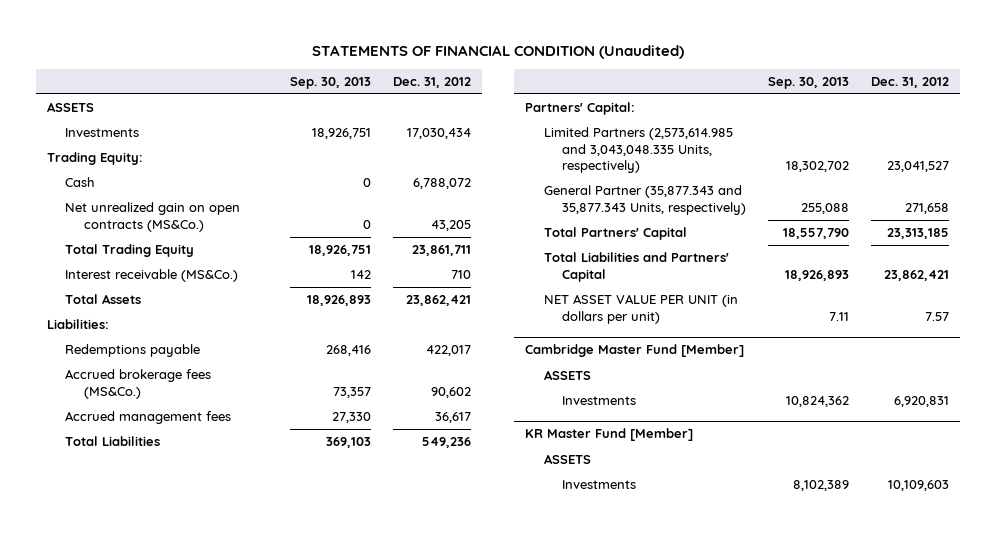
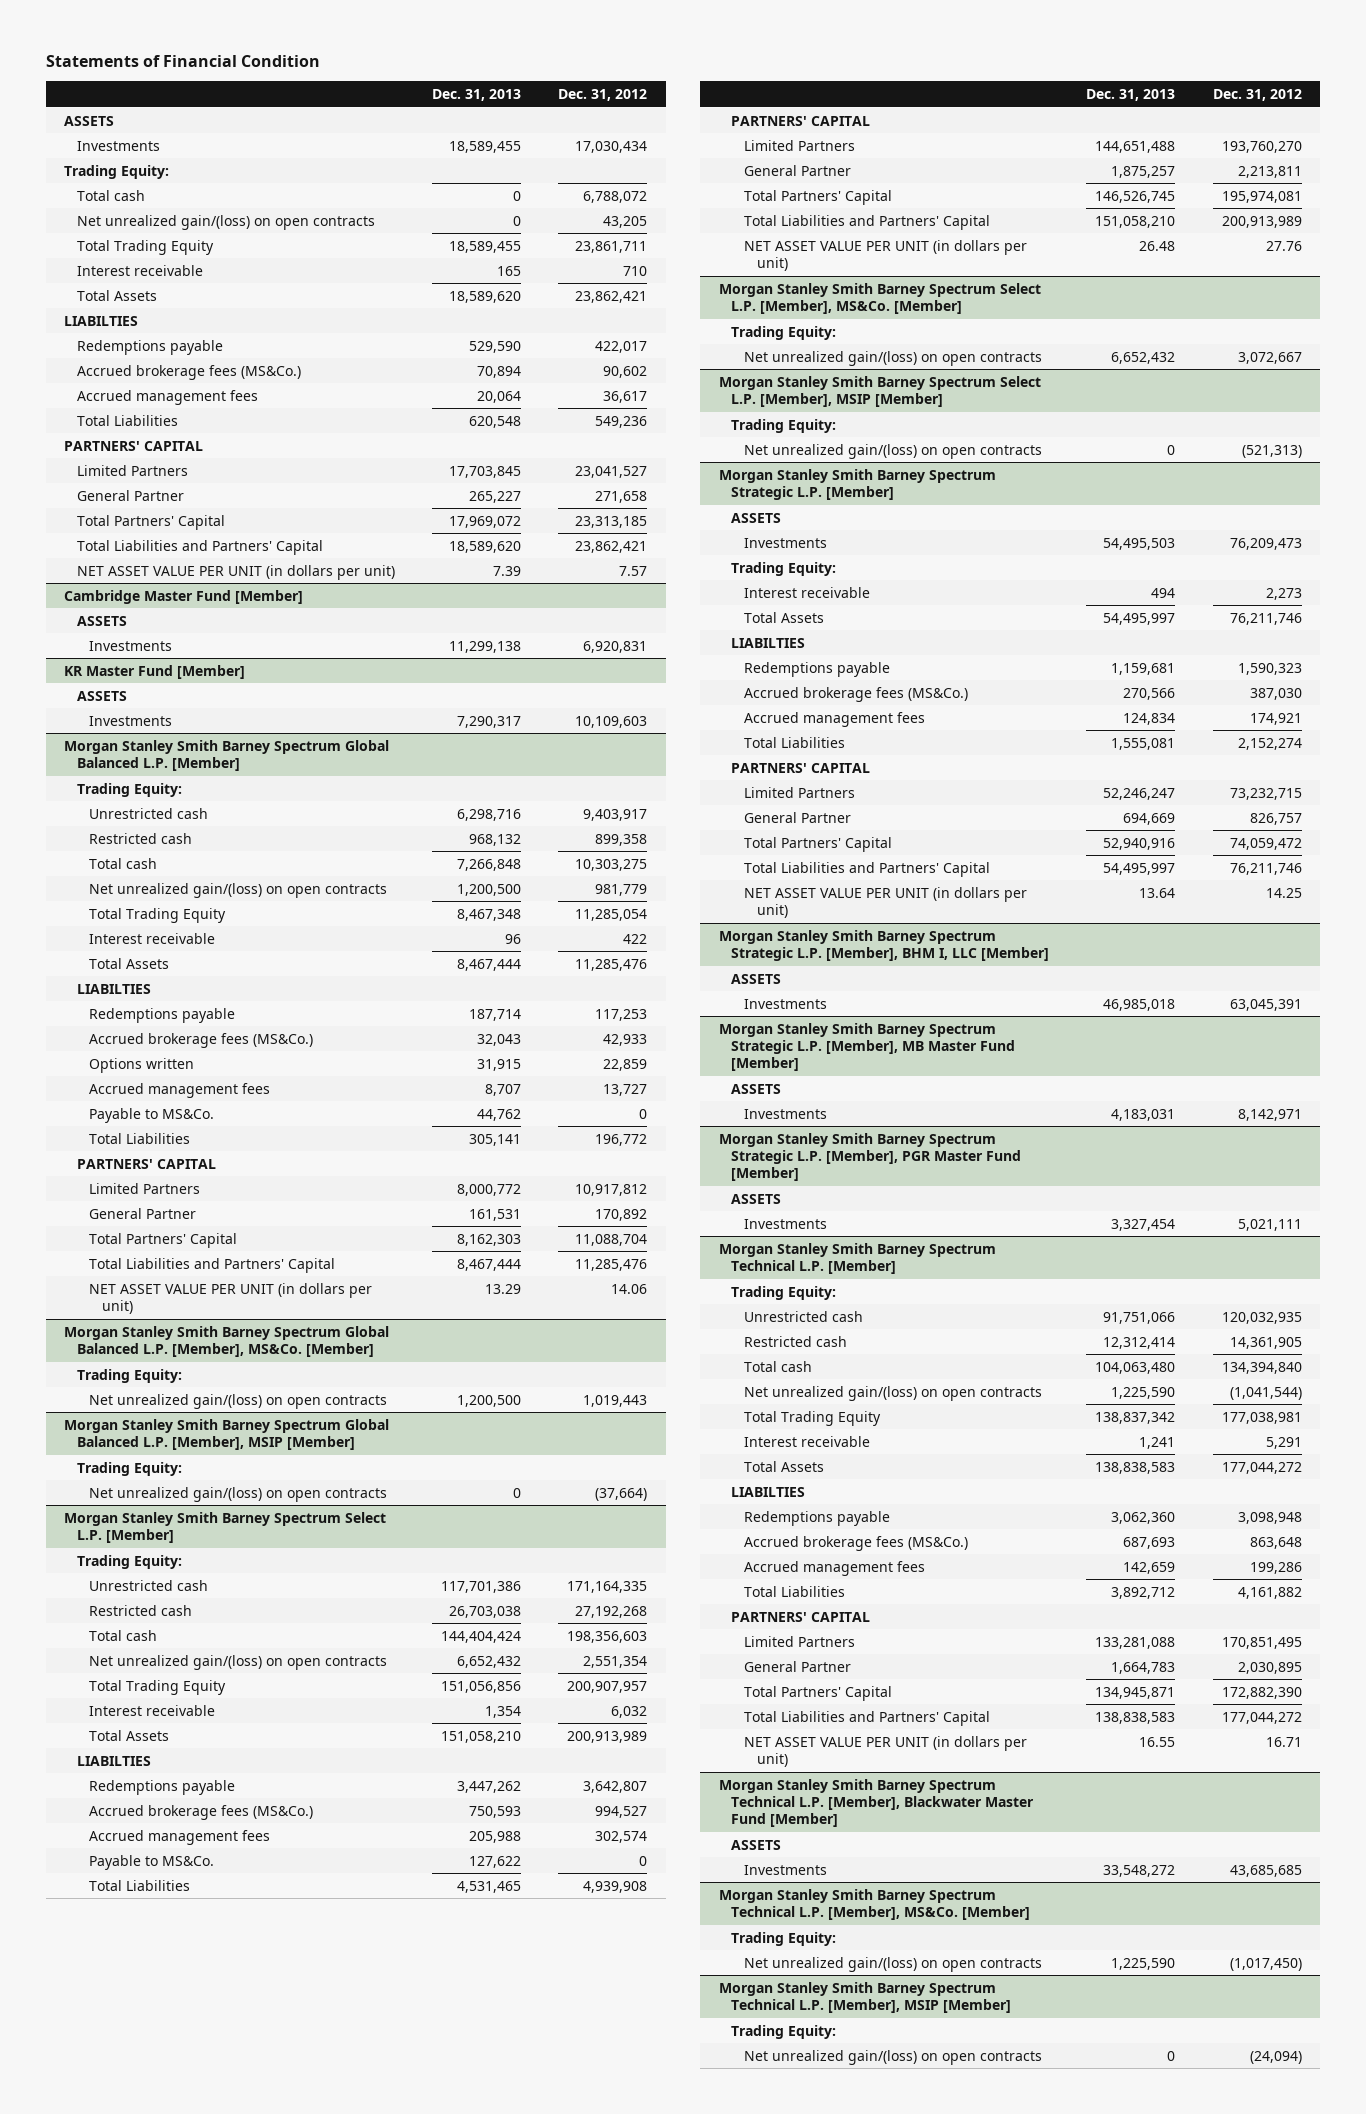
[311,44,684,59] STATEMENTS OF FINANCIAL CONDITION (Unaudited) -> [45,55,320,68] Statements of Financial Condition
[289,76,371,89] Sep. 30, 2013 -> none
none -> [431,88,521,101] Dec. 31, 2013
[65,177,96,188] Cash -> [76,189,145,201] Total cash
[65,202,241,232] Net unrealized gain on open contracts (MS&Co.) -> [76,214,375,230] Net unrealized gain/(loss) on open contracts
[65,269,239,283] Interest receivable (MS&Co.) -> [76,264,203,276] Interest receivable
[46,319,109,330] Liabilities: -> [64,315,139,326] LIABILTIES
[525,102,636,116] Partners' Capital: -> [64,440,204,451] PARTNERS' CAPITAL
[543,127,733,173] Limited Partners (2,573,614.985 and 3,043,048.335 Units, respectively) -> [76,464,188,476] Limited Partners
[543,185,747,215] General Partner (35,877.343 and 35,877.343 Units, respectively) -> [76,489,184,501] General Partner
none -> [64,739,390,771] Morgan Stanley Smith Barney Spectrum Global Balanced L.P. [Member]
none -> [76,782,182,797] Trading Equity:
none -> [89,807,209,819] Unrestricted cash
none -> [89,832,193,844] Restricted cash
none -> [89,857,158,869] Total cash
none -> [89,882,388,898] Net unrealized gain/(loss) on open contracts
none -> [89,907,227,923] Total Trading Equity
none -> [89,932,216,944] Interest receivable
none -> [89,957,170,969] Total Assets
none -> [76,983,151,994] LIABILTIES
none -> [89,1007,236,1023] Redemptions payable
none -> [89,1032,314,1048] Accrued brokerage fees (MS&Co.)
none -> [89,1057,195,1073] Options written
none -> [89,1082,271,1098] Accrued management fees
none -> [89,1107,215,1123] Payable to MS&Co.
none -> [89,1132,191,1144] Total Liabilities
none -> [76,1158,216,1169] PARTNERS' CAPITAL
none -> [89,1182,201,1194] Limited Partners
none -> [89,1207,197,1219] General Partner
none -> [89,1232,238,1248] Total Partners' Capital
none -> [89,1257,336,1273] Total Liabilities and Partners' Capital
none -> [89,1282,373,1314] NET ASSET VALUE PER UNIT (in dollars per unit)
none -> [64,1325,390,1357] Morgan Stanley Smith Barney Spectrum Global Balanced L.P. [Member], MS&Co. [Member]
none -> [76,1368,182,1383] Trading Equity:
none -> [89,1393,388,1409] Net unrealized gain/(loss) on open contracts
none -> [64,1418,390,1450] Morgan Stanley Smith Barney Spectrum Global Balanced L.P. [Member], MSIP [Member]
none -> [76,1461,182,1476] Trading Equity:
none -> [89,1486,388,1502] Net unrealized gain/(loss) on open contracts
none -> [64,1511,387,1543] Morgan Stanley Smith Barney Spectrum Select L.P. [Member]
none -> [76,1554,182,1569] Trading Equity:
none -> [89,1579,209,1591] Unrestricted cash
none -> [89,1604,193,1616] Restricted cash
none -> [89,1629,158,1641] Total cash
none -> [89,1654,388,1670] Net unrealized gain/(loss) on open contracts
none -> [89,1679,227,1695] Total Trading Equity
none -> [89,1704,216,1716] Interest receivable
none -> [89,1729,170,1741] Total Assets
none -> [76,1755,151,1766] LIABILTIES
none -> [89,1779,236,1795] Redemptions payable
none -> [89,1804,314,1820] Accrued brokerage fees (MS&Co.)
none -> [89,1829,271,1845] Accrued management fees
none -> [89,1854,215,1870] Payable to MS&Co.
none -> [89,1879,191,1891] Total Liabilities
none -> [731,115,871,126] PARTNERS' CAPITAL
none -> [743,139,855,151] Limited Partners
none -> [743,164,851,176] General Partner
none -> [743,189,892,205] Total Partners' Capital
none -> [743,214,990,230] Total Liabilities and Partners' Capital
none -> [743,239,1027,271] NET ASSET VALUE PER UNIT (in dollars per unit)
none -> [718,282,1041,314] Morgan Stanley Smith Barney Spectrum Select L.P. [Member], MS&Co. [Member]
none -> [731,325,837,340] Trading Equity:
none -> [743,350,1042,366] Net unrealized gain/(loss) on open contracts
none -> [718,375,1041,407] Morgan Stanley Smith Barney Spectrum Select L.P. [Member], MSIP [Member]
none -> [731,418,837,433] Trading Equity:
none -> [743,443,1042,459] Net unrealized gain/(loss) on open contracts
none -> [718,468,996,500] Morgan Stanley Smith Barney Spectrum Strategic L.P. [Member]
none -> [731,512,782,523] ASSETS
none -> [743,537,827,548] Investments
none -> [731,561,837,576] Trading Equity:
none -> [743,586,870,598] Interest receivable
none -> [743,611,824,623] Total Assets
none -> [731,637,806,648] LIABILTIES
none -> [743,661,890,677] Redemptions payable
none -> [743,686,968,702] Accrued brokerage fees (MS&Co.)
none -> [743,711,925,727] Accrued management fees
none -> [743,736,845,748] Total Liabilities
none -> [731,762,871,773] PARTNERS' CAPITAL
none -> [743,786,855,798] Limited Partners
none -> [743,811,851,823] General Partner
none -> [743,836,892,852] Total Partners' Capital
none -> [743,861,990,877] Total Liabilities and Partners' Capital
none -> [743,886,1027,918] NET ASSET VALUE PER UNIT (in dollars per unit)
none -> [718,929,1050,961] Morgan Stanley Smith Barney Spectrum Strategic L.P. [Member], BHM I, LLC [Member]
none -> [731,973,782,984] ASSETS
none -> [743,998,827,1009] Investments
none -> [718,1022,1016,1072] Morgan Stanley Smith Barney Spectrum Strategic L.P. [Member], MB Master Fund [Member]
none -> [731,1083,782,1094] ASSETS
none -> [743,1108,827,1119] Investments
none -> [718,1132,1022,1182] Morgan Stanley Smith Barney Spectrum Strategic L.P. [Member], PGR Master Fund [Member]
none -> [731,1193,782,1204] ASSETS
none -> [743,1218,827,1229] Investments
none -> [718,1242,996,1274] Morgan Stanley Smith Barney Spectrum Technical L.P. [Member]
none -> [731,1285,837,1300] Trading Equity:
none -> [743,1310,863,1322] Unrestricted cash
none -> [743,1335,847,1347] Restricted cash
none -> [743,1360,812,1372] Total cash
none -> [743,1385,1042,1401] Net unrealized gain/(loss) on open contracts
none -> [743,1410,881,1426] Total Trading Equity
none -> [743,1435,870,1447] Interest receivable
none -> [743,1460,824,1472] Total Assets
none -> [731,1486,806,1497] LIABILTIES
none -> [743,1510,890,1526] Redemptions payable
none -> [743,1535,968,1551] Accrued brokerage fees (MS&Co.)
none -> [743,1560,925,1576] Accrued management fees
none -> [743,1585,845,1597] Total Liabilities
none -> [731,1611,871,1622] PARTNERS' CAPITAL
none -> [743,1635,855,1647] Limited Partners
none -> [743,1660,851,1672] General Partner
none -> [743,1685,892,1701] Total Partners' Capital
none -> [743,1710,990,1726] Total Liabilities and Partners' Capital
none -> [743,1735,1027,1767] NET ASSET VALUE PER UNIT (in dollars per unit)
none -> [718,1778,1035,1828] Morgan Stanley Smith Barney Spectrum Technical L.P. [Member], Blackwater Master Fund [Member]
none -> [731,1839,782,1850] ASSETS
none -> [743,1864,827,1875] Investments
none -> [718,1888,1031,1920] Morgan Stanley Smith Barney Spectrum Technical L.P. [Member], MS&Co. [Member]
none -> [731,1931,837,1946] Trading Equity:
none -> [743,1956,1042,1972] Net unrealized gain/(loss) on open contracts
none -> [718,1981,1012,2013] Morgan Stanley Smith Barney Spectrum Technical L.P. [Member], MSIP [Member]
none -> [731,2024,837,2039] Trading Equity:
none -> [743,2049,1042,2065] Net unrealized gain/(loss) on open contracts

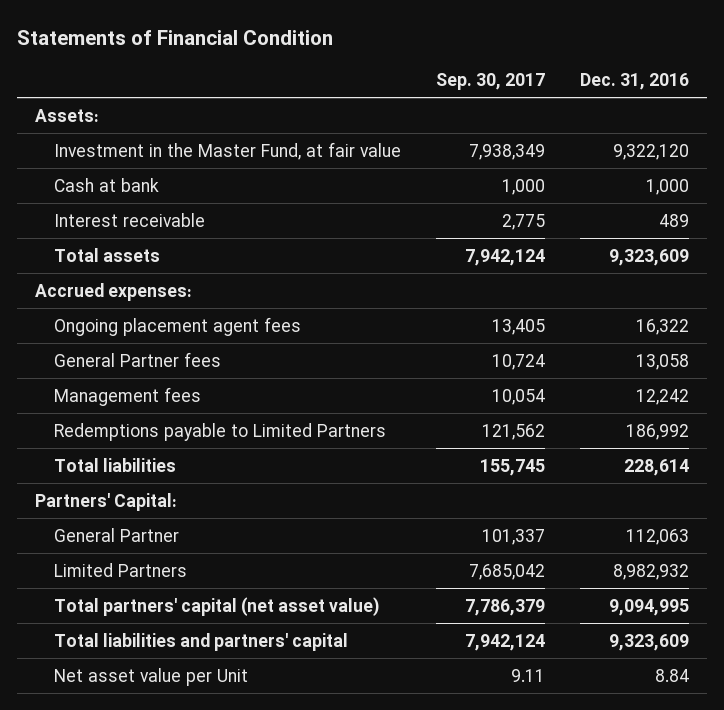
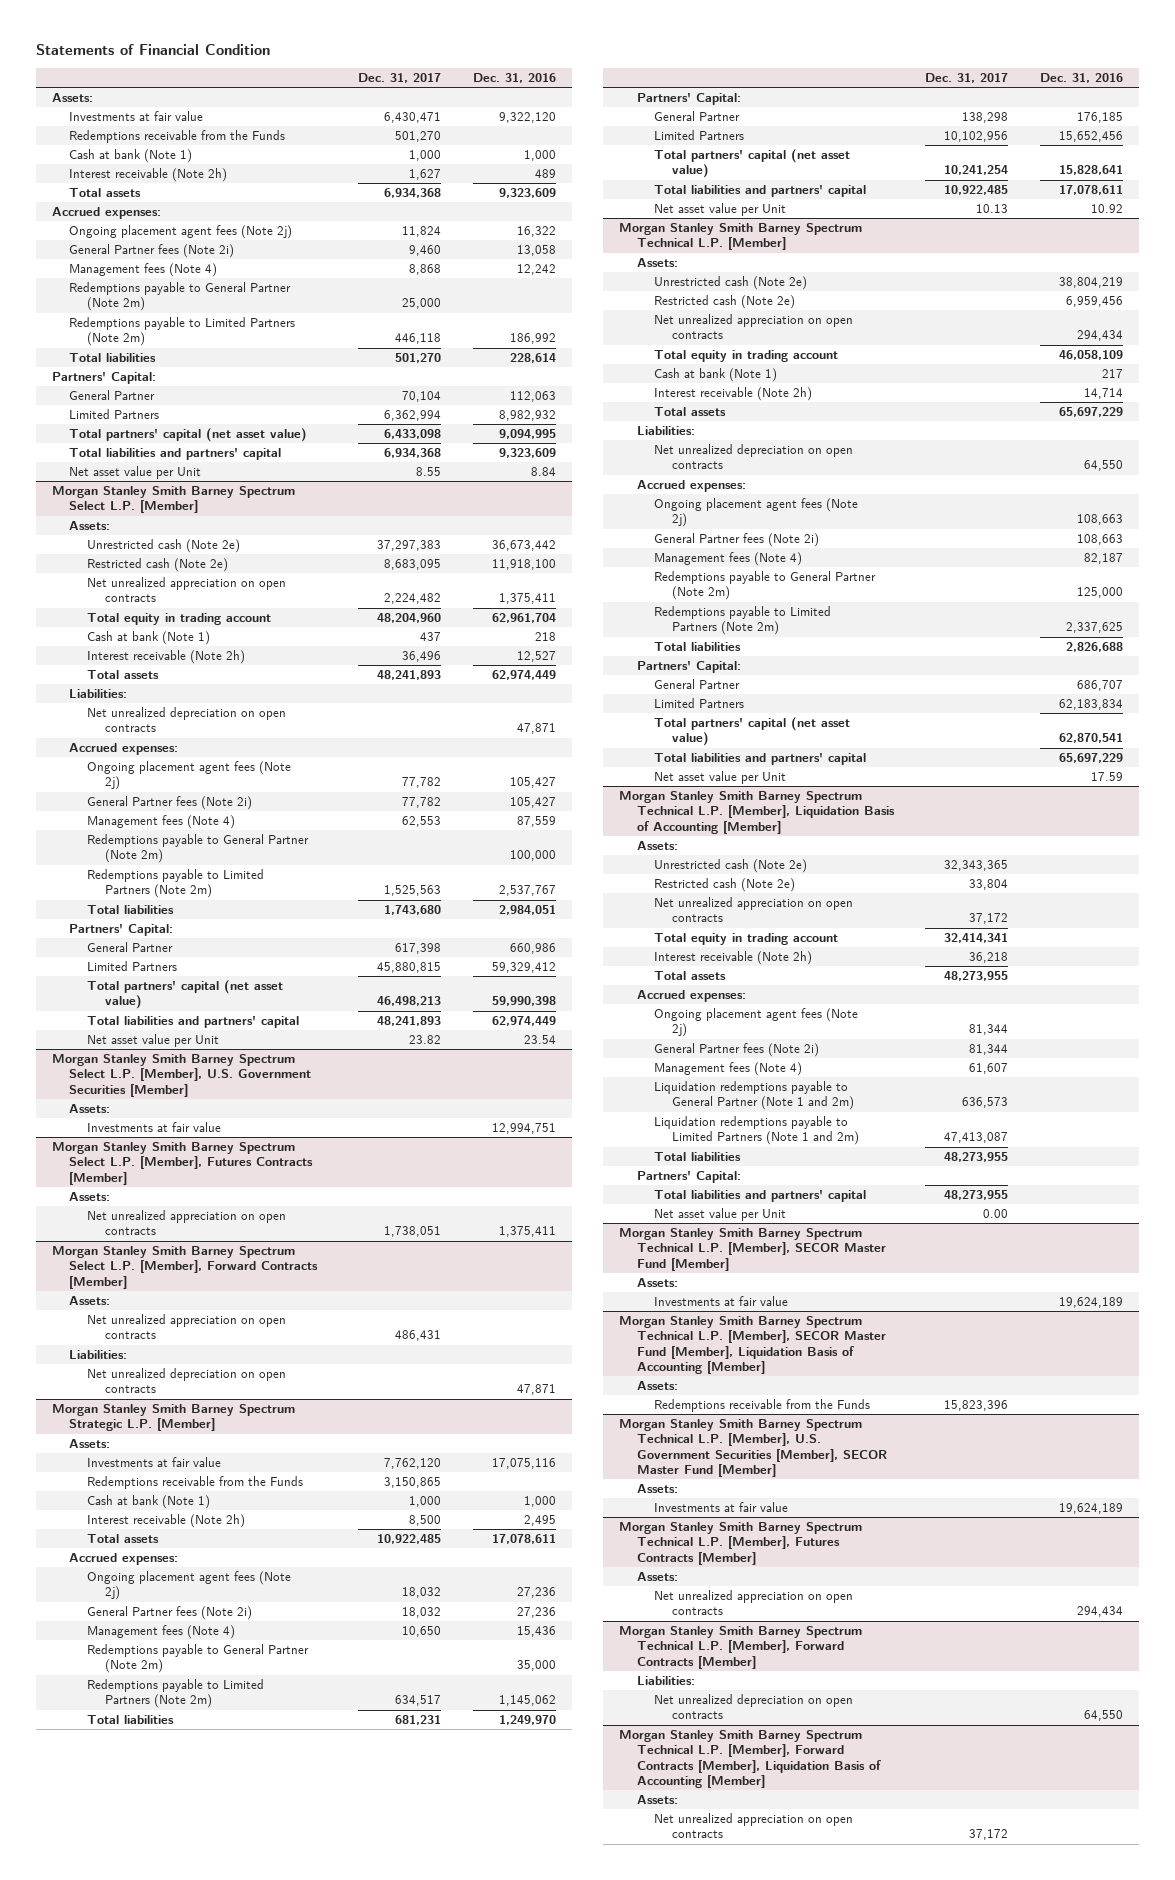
[435,72,545,90] Sep. 30, 2017 -> none
none -> [358,72,442,83] Dec. 31, 2017
[53,141,401,160] Investment in the Master Fund, at fair value -> [69,111,204,122] Investments at fair value
none -> [69,130,286,144] Redemptions receivable from the Funds
[53,177,159,192] Cash at bank -> [69,149,193,164] Cash at bank (Note 1)
[53,212,205,227] Interest receivable -> [69,168,228,183] Interest receivable (Note 2h)
[53,316,301,336] Ongoing placement agent fees -> [69,225,293,240] Ongoing placement agent fees (Note 2j)
[53,351,221,367] General Partner fees -> [69,244,235,259] General Partner fees (Note 2i)
[53,386,201,406] Management fees -> [69,263,218,278] Management fees (Note 4)
none -> [69,282,292,312] Redemptions payable to General Partner (Note 2m)
[53,422,386,441] Redemptions payable to Limited Partners -> [69,317,296,347] Redemptions payable to Limited Partners (Note 2m)
none -> [51,486,295,514] Morgan Stanley Smith Barney Spectrum Select L.P. [Member]
none -> [69,521,111,531] Assets:
none -> [87,539,241,554] Unrestricted cash (Note 2e)
none -> [87,558,229,573] Restricted cash (Note 2e)
none -> [87,577,287,603] Net unrealized appreciation on open contracts
none -> [87,613,272,626] Total equity in trading account
none -> [87,631,211,646] Cash at bank (Note 1)
none -> [87,650,246,665] Interest receivable (Note 2h)
none -> [87,670,160,680] Total assets
none -> [69,689,128,699] Liabilities:
none -> [87,707,287,733] Net unrealized depreciation on open contracts
none -> [69,743,179,756] Accrued expenses:
none -> [87,761,292,791] Ongoing placement agent fees (Note 2j)
none -> [87,796,253,811] General Partner fees (Note 2i)
none -> [87,815,236,830] Management fees (Note 4)
none -> [87,834,310,864] Redemptions payable to General Partner (Note 2m)
none -> [87,869,265,899] Redemptions payable to Limited Partners (Note 2m)
none -> [87,905,175,915] Total liabilities
none -> [69,924,174,937] Partners' Capital:
none -> [87,942,174,953] General Partner
none -> [87,961,178,972] Limited Partners
none -> [87,980,284,1010] Total partners' capital (net asset value)
none -> [87,1016,300,1029] Total liabilities and partners' capital
none -> [87,1034,220,1048] Net asset value per Unit
none -> [51,1054,312,1097] Morgan Stanley Smith Barney Spectrum Select L.P. [Member], U.S. Government Securities [Member]
none -> [69,1104,111,1114] Assets:
none -> [87,1122,222,1133] Investments at fair value
none -> [51,1142,314,1185] Morgan Stanley Smith Barney Spectrum Select L.P. [Member], Futures Contracts [Member]
none -> [69,1192,111,1202] Assets:
none -> [87,1210,287,1236] Net unrealized appreciation on open contracts
none -> [51,1246,319,1289] Morgan Stanley Smith Barney Spectrum Select L.P. [Member], Forward Contracts [Member]
none -> [69,1296,111,1306] Assets:
none -> [87,1314,287,1340] Net unrealized appreciation on open contracts
none -> [69,1350,128,1360] Liabilities:
none -> [87,1368,287,1394] Net unrealized depreciation on open contracts
none -> [51,1404,295,1432] Morgan Stanley Smith Barney Spectrum Strategic L.P. [Member]
none -> [69,1439,111,1449] Assets:
none -> [87,1457,222,1468] Investments at fair value
none -> [87,1476,304,1490] Redemptions receivable from the Funds
none -> [87,1495,211,1510] Cash at bank (Note 1)
none -> [87,1514,246,1529] Interest receivable (Note 2h)
none -> [87,1534,160,1544] Total assets
none -> [69,1553,179,1566] Accrued expenses:
none -> [87,1571,292,1601] Ongoing placement agent fees (Note 2j)
none -> [87,1606,253,1621] General Partner fees (Note 2i)
none -> [87,1625,236,1640] Management fees (Note 4)
none -> [87,1644,310,1674] Redemptions payable to General Partner (Note 2m)
none -> [87,1679,265,1709] Redemptions payable to Limited Partners (Note 2m)
none -> [87,1715,175,1725] Total liabilities
none -> [636,93,741,106] Partners' Capital:
none -> [654,111,741,122] General Partner
none -> [654,130,745,141] Limited Partners
none -> [654,149,851,179] Total partners' capital (net asset value)
none -> [654,185,867,198] Total liabilities and partners' capital
none -> [654,203,787,217] Net asset value per Unit
none -> [618,223,862,251] Morgan Stanley Smith Barney Spectrum Technical L.P. [Member]
none -> [636,258,678,268] Assets:
none -> [654,276,808,291] Unrestricted cash (Note 2e)
none -> [654,295,796,310] Restricted cash (Note 2e)
none -> [654,314,854,340] Net unrealized appreciation on open contracts
none -> [654,350,839,363] Total equity in trading account
none -> [654,368,778,383] Cash at bank (Note 1)
none -> [654,387,813,402] Interest receivable (Note 2h)
none -> [654,407,727,417] Total assets
none -> [636,426,695,436] Liabilities:
none -> [654,444,854,470] Net unrealized depreciation on open contracts
none -> [636,480,746,493] Accrued expenses:
none -> [654,498,859,528] Ongoing placement agent fees (Note 2j)
none -> [654,533,820,548] General Partner fees (Note 2i)
none -> [654,552,803,567] Management fees (Note 4)
none -> [654,571,877,601] Redemptions payable to General Partner (Note 2m)
none -> [654,606,832,636] Redemptions payable to Limited Partners (Note 2m)
none -> [654,642,742,652] Total liabilities
none -> [636,661,741,674] Partners' Capital:
none -> [654,679,741,690] General Partner
none -> [654,698,745,709] Limited Partners
none -> [654,717,851,747] Total partners' capital (net asset value)
none -> [654,753,867,766] Total liabilities and partners' capital
none -> [654,771,787,785] Net asset value per Unit
none -> [618,791,895,834] Morgan Stanley Smith Barney Spectrum Technical L.P. [Member], Liquidation Basis of Accounting [Member]
none -> [636,841,678,851] Assets:
none -> [654,859,808,874] Unrestricted cash (Note 2e)
none -> [654,878,796,893] Restricted cash (Note 2e)
none -> [654,897,854,923] Net unrealized appreciation on open contracts
none -> [654,933,839,946] Total equity in trading account
none -> [654,951,813,966] Interest receivable (Note 2h)
none -> [654,971,727,981] Total assets
none -> [636,990,746,1003] Accrued expenses:
none -> [654,1008,859,1038] Ongoing placement agent fees (Note 2j)
none -> [654,1043,820,1058] General Partner fees (Note 2i)
none -> [654,1062,803,1077] Management fees (Note 4)
none -> [654,1081,855,1111] Liquidation redemptions payable to General Partner (Note 1 and 2m)
none -> [654,1116,860,1146] Liquidation redemptions payable to Limited Partners (Note 1 and 2m)
none -> [654,1152,742,1162] Total liabilities
none -> [636,1171,741,1184] Partners' Capital:
none -> [654,1190,867,1203] Total liabilities and partners' capital
none -> [654,1208,787,1222] Net asset value per Unit
none -> [618,1228,886,1271] Morgan Stanley Smith Barney Spectrum Technical L.P. [Member], SECOR Master Fund [Member]
none -> [636,1278,678,1288] Assets:
none -> [654,1296,789,1307] Investments at fair value
none -> [618,1316,886,1375] Morgan Stanley Smith Barney Spectrum Technical L.P. [Member], SECOR Master Fund [Member], Liquidation Basis of Accounting [Member]
none -> [636,1381,678,1391] Assets:
none -> [654,1399,871,1413] Redemptions receivable from the Funds
none -> [618,1419,887,1478] Morgan Stanley Smith Barney Spectrum Technical L.P. [Member], U.S. Government Securities [Member], SECOR Master Fund [Member]
none -> [636,1484,678,1494] Assets:
none -> [654,1502,789,1513] Investments at fair value
none -> [618,1522,862,1565] Morgan Stanley Smith Barney Spectrum Technical L.P. [Member], Futures Contracts [Member]
none -> [636,1572,678,1582] Assets:
none -> [654,1590,854,1616] Net unrealized appreciation on open contracts
none -> [618,1626,862,1669] Morgan Stanley Smith Barney Spectrum Technical L.P. [Member], Forward Contracts [Member]
none -> [636,1676,695,1686] Liabilities:
none -> [654,1694,854,1720] Net unrealized depreciation on open contracts
none -> [618,1730,881,1789] Morgan Stanley Smith Barney Spectrum Technical L.P. [Member], Forward Contracts [Member], Liquidation Basis of Accounting [Member]
none -> [636,1795,678,1805] Assets:
none -> [654,1813,854,1839] Net unrealized appreciation on open contracts

